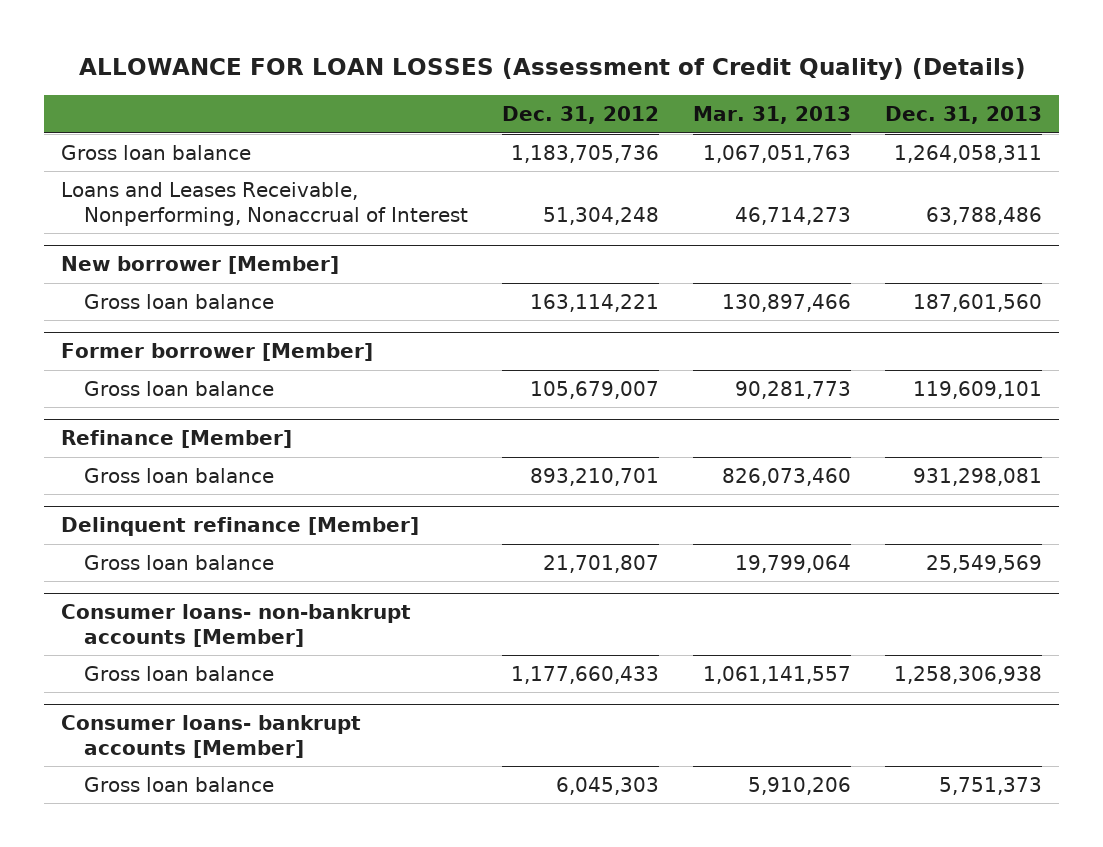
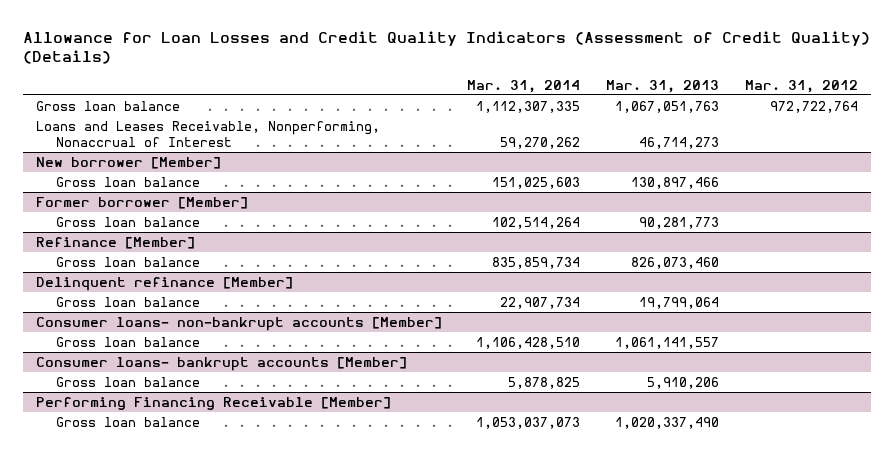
[78,58,1026,81] ALLOWANCE FOR LOAN LOSSES (Assessment of Credit Quality) (Details) -> [22,30,870,65] Allowance for Loan Losses and Credit Quality Indicators (Assessment of Credit Quality) (Details)
[501,106,659,125] Dec. 31, 2012 -> none
[884,106,1042,125] Dec. 31, 2013 -> none
none -> [467,79,581,93] Mar. 31, 2014
none -> [744,79,858,93] Mar. 31, 2012
none -> [35,396,391,410] Performing Financing Receivable [Member]
none -> [56,416,201,427] Gross loan balance

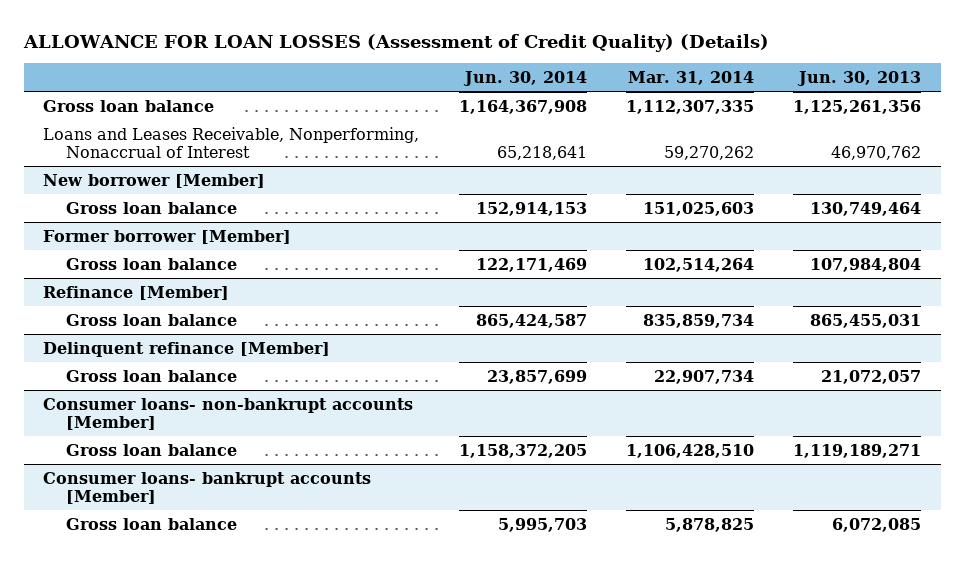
[22,30,870,65] Allowance for Loan Losses and Credit Quality Indicators (Assessment of Credit Quality) (Details) -> [22,33,769,52] ALLOWANCE FOR LOAN LOSSES (Assessment of Credit Quality) (Details)
[606,79,720,93] Mar. 31, 2013 -> none
[744,79,858,93] Mar. 31, 2012 -> none
none -> [462,70,587,86] Jun. 30, 2014
none -> [797,70,922,86] Jun. 30, 2013
[35,396,391,410] Performing Financing Receivable [Member] -> none
[56,416,201,427] Gross loan balance -> none

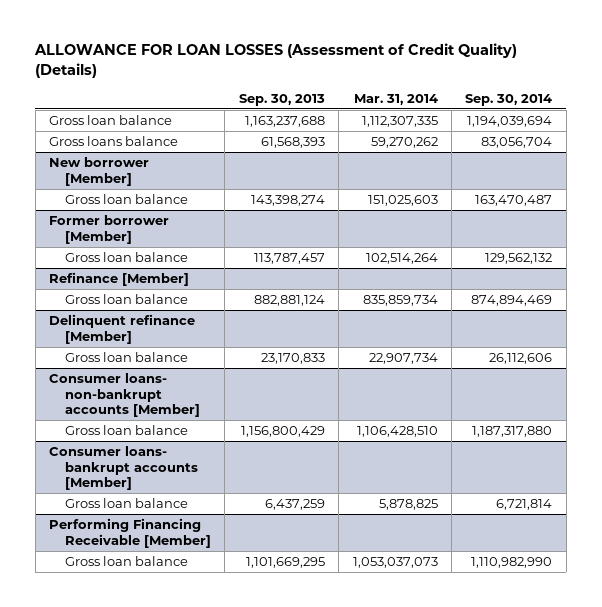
[462,70,587,86] Jun. 30, 2014 -> none
[797,70,922,86] Jun. 30, 2013 -> none
none -> [238,94,325,107] Sep. 30, 2013
none -> [465,94,553,107] Sep. 30, 2014
[43,126,420,158] Loans and Leases Receivable, Nonperforming, Nonaccrual of Interest -> [49,135,179,146] Gross loans balance
none -> [49,517,211,548] Performing Financing Receivable [Member]
none -> [64,555,188,566] Gross loan balance

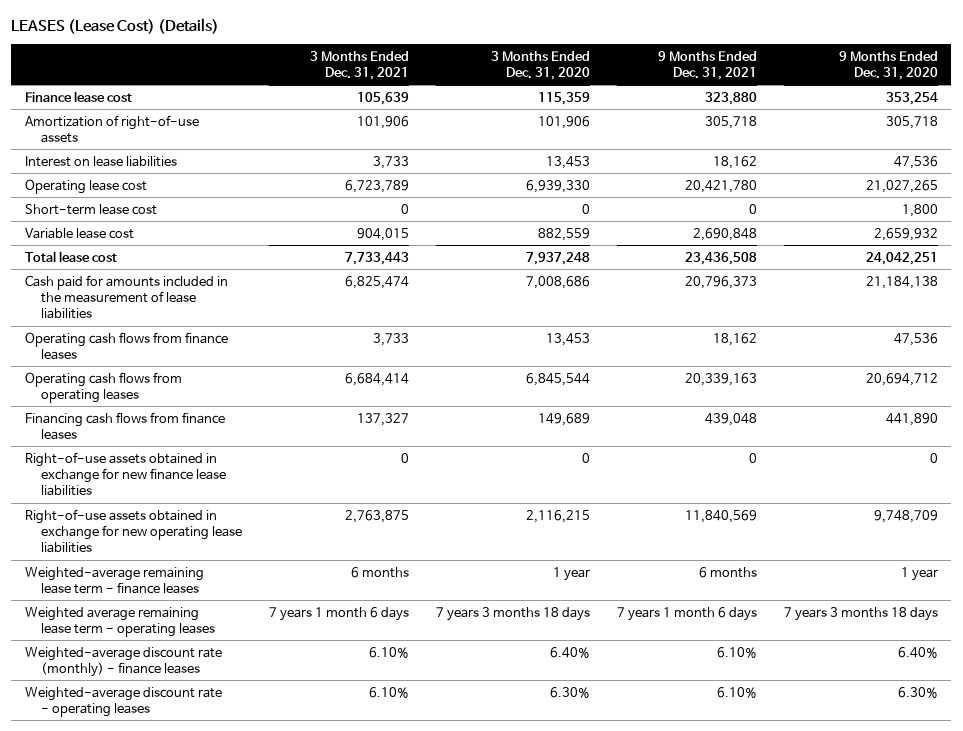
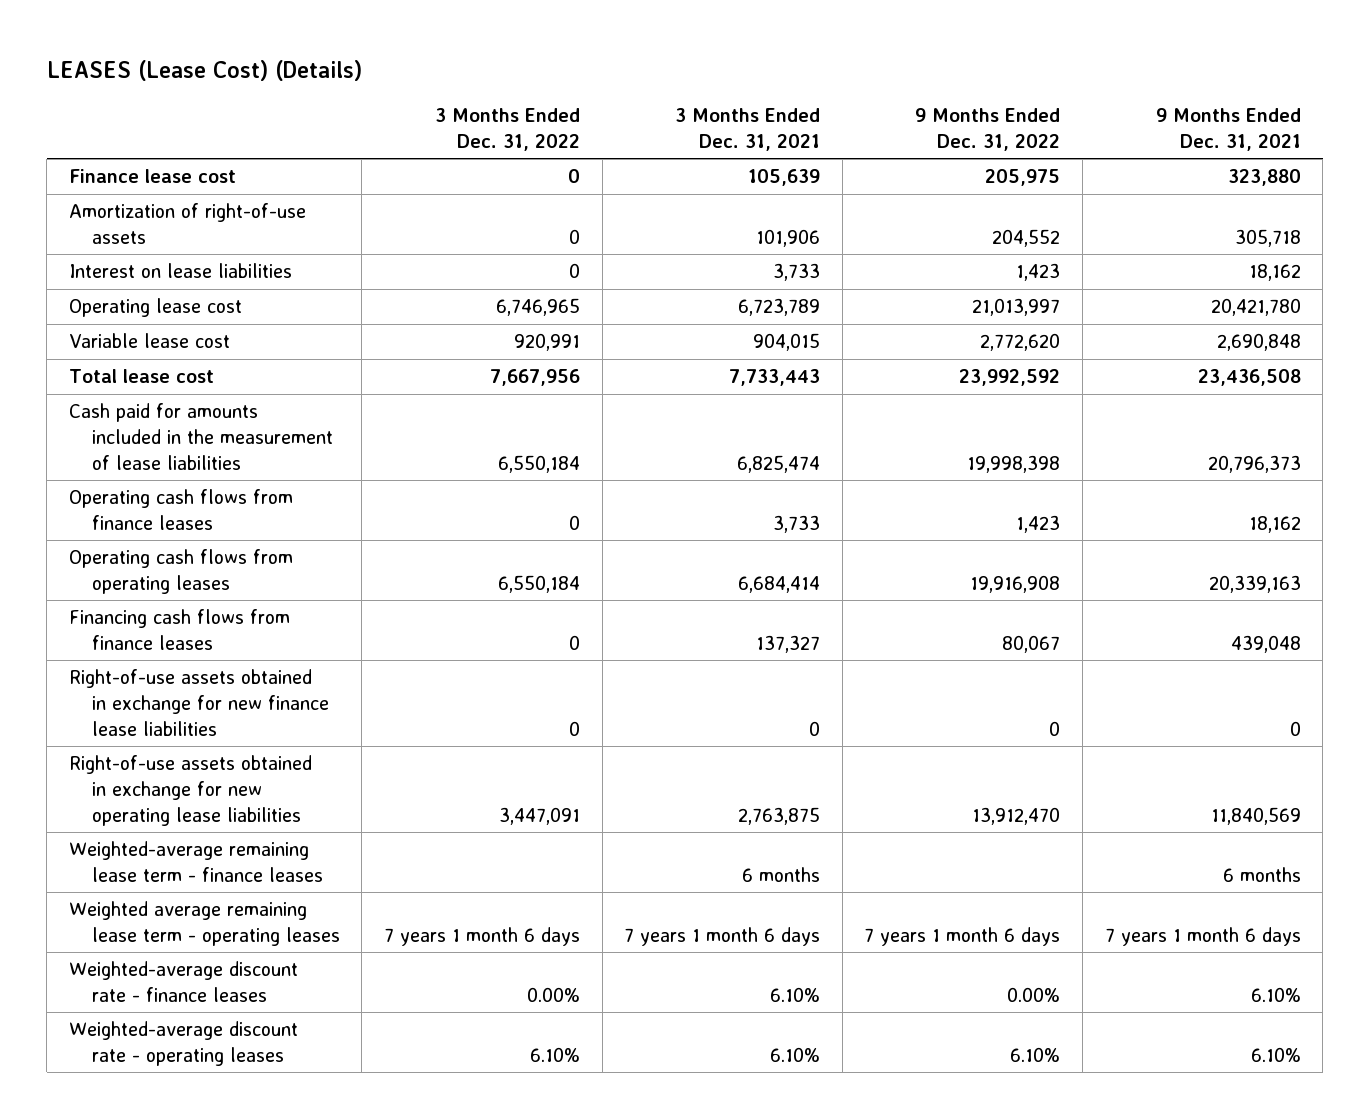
[490,50,590,81] 3 Months Ended Dec. 31, 2020 -> none
[838,50,938,81] 9 Months Ended Dec. 31, 2020 -> none
none -> [435,107,581,151] 3 Months Ended Dec. 31, 2022
none -> [915,107,1061,151] 9 Months Ended Dec. 31, 2022
[24,203,157,215] Short-term lease cost -> none
[24,646,222,678] Weighted-average discount rate (monthly) - finance leases -> [68,961,298,1002] Weighted-average discount rate - finance leases

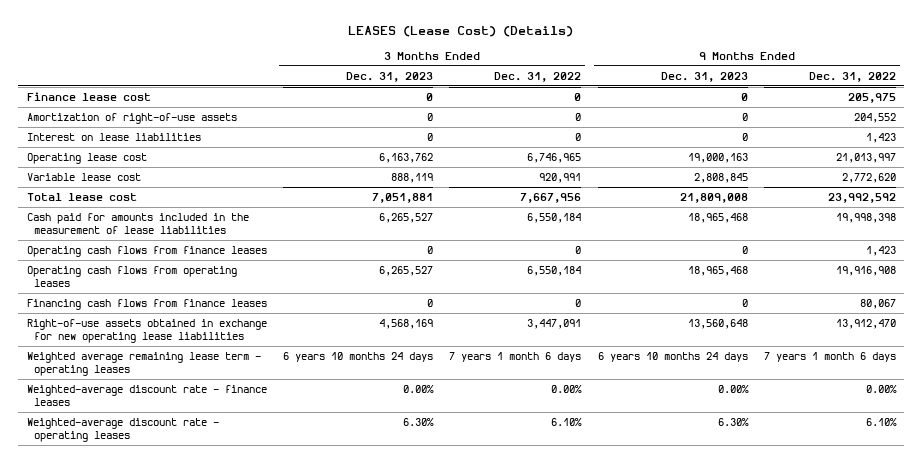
[675,107,821,151] 3 Months Ended Dec. 31, 2021 -> none
[1155,107,1301,151] 9 Months Ended Dec. 31, 2021 -> none
none -> [345,71,433,82] Dec. 31, 2023
none -> [660,71,748,82] Dec. 31, 2023
[68,669,329,736] Right-of-use assets obtained in exchange for new finance lease liabilities -> none
[68,841,323,882] Weighted-average remaining lease term - finance leases -> none

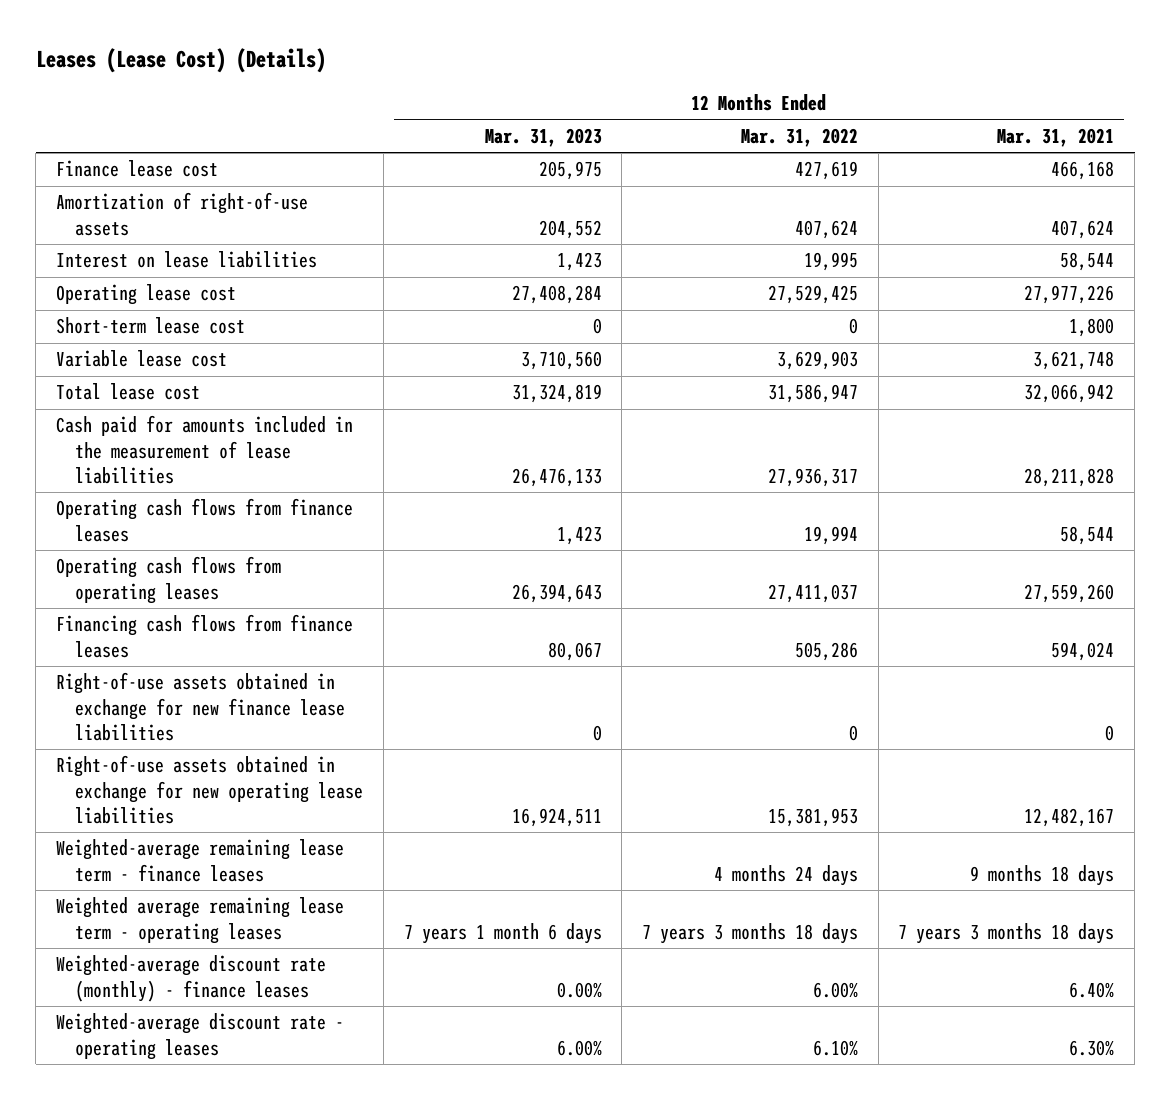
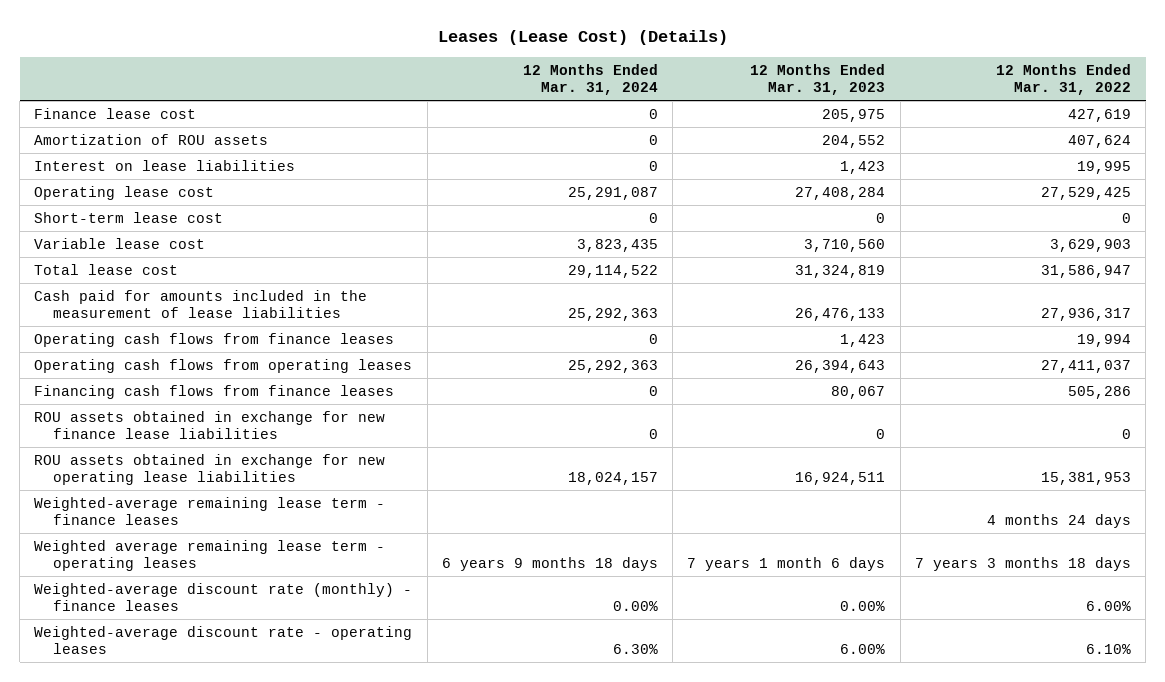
[997,127,1115,147] Mar. 31, 2021 -> none
none -> [522,63,658,96] 12 Months Ended Mar. 31, 2024
[56,192,309,236] Amortization of right-of-use assets -> [34,133,269,145] Amortization of ROU assets
[56,672,346,741] Right-of-use assets obtained in exchange for new finance lease liabilities -> [34,410,386,440] ROU assets obtained in exchange for new finance lease liabilities
[56,755,364,824] Right-of-use assets obtained in exchange for new operating lease liabilities -> [34,453,386,486] ROU assets obtained in exchange for new operating lease liabilities

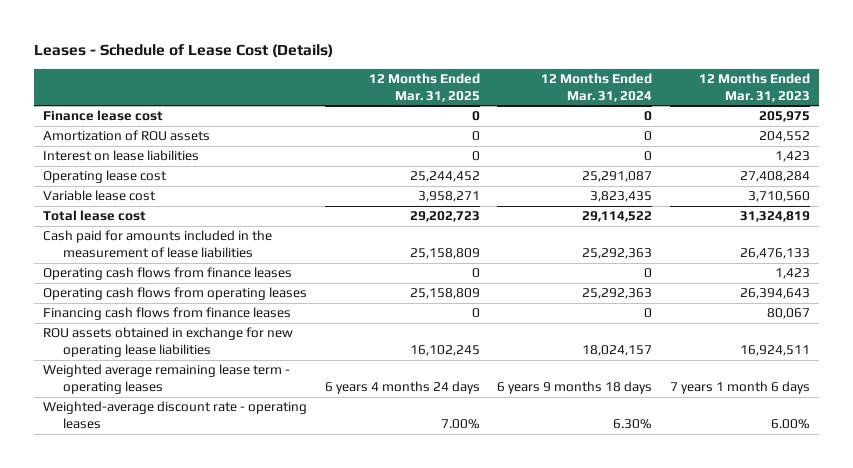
[437,30,728,46] Leases (Lease Cost) (Details) -> [34,44,334,58] Leases - Schedule of Lease Cost (Details)
[995,63,1131,96] 12 Months Ended Mar. 31, 2022 -> none
none -> [368,73,480,102] 12 Months Ended Mar. 31, 2025
[34,211,224,223] Short-term lease cost -> none
[34,410,386,440] ROU assets obtained in exchange for new finance lease liabilities -> none
[34,496,386,526] Weighted-average remaining lease term - finance leases -> none
[34,582,413,612] Weighted-average discount rate (monthly) - finance leases -> none

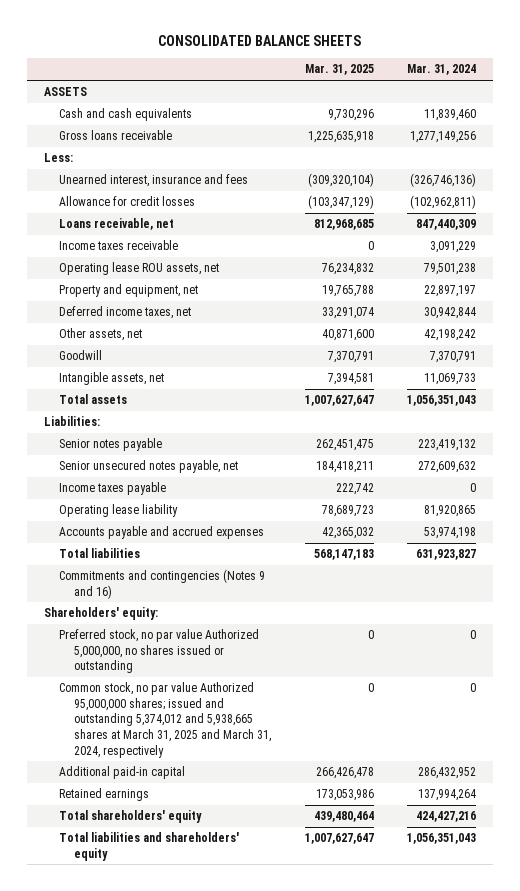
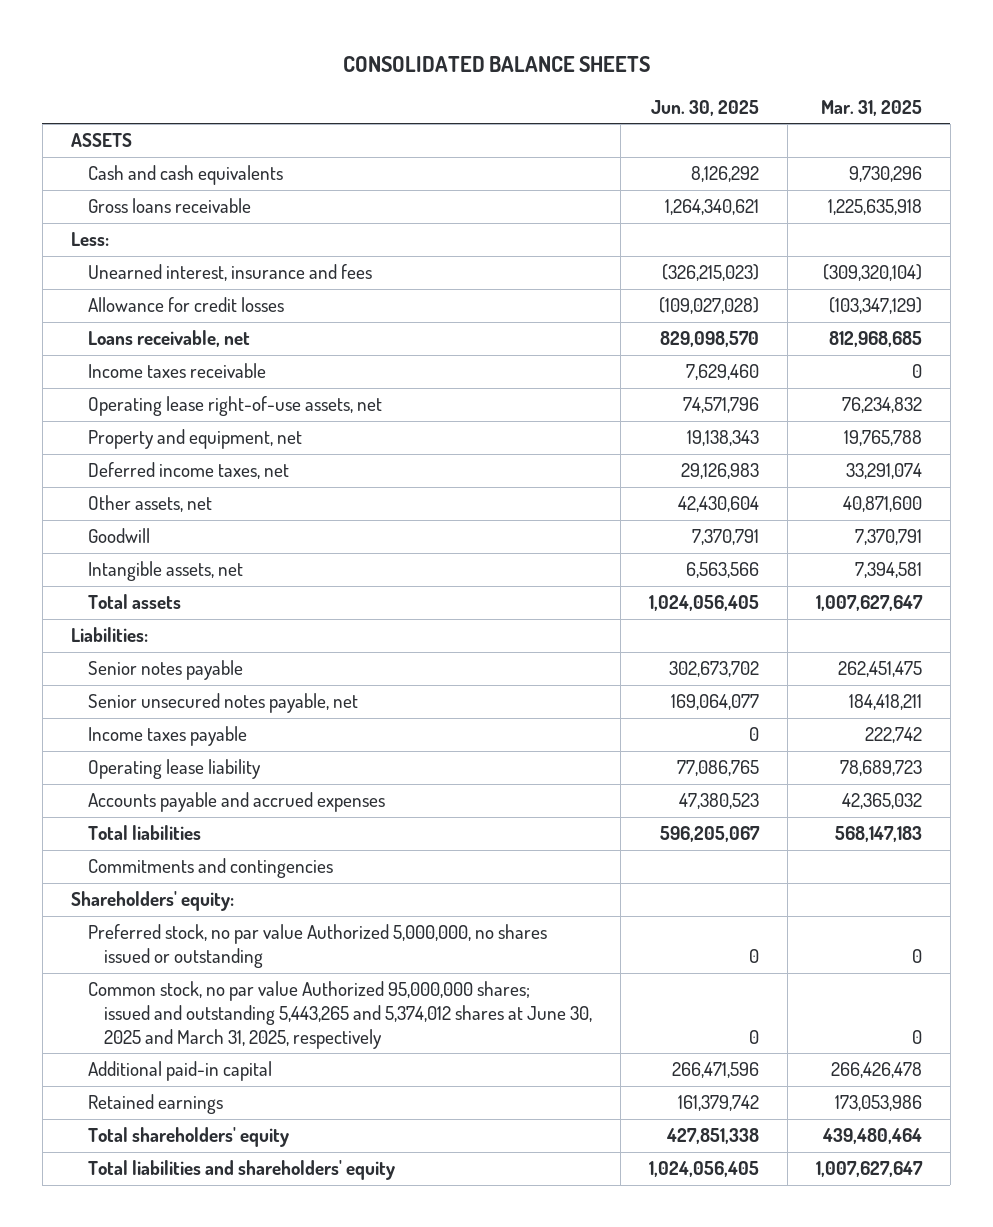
[406,64,476,76] Mar. 31, 2024 -> none
none -> [651,99,760,116] Jun. 30, 2025
[59,262,220,276] Operating lease ROU assets, net -> [87,396,382,417] Operating lease right-of-use assets, net
[59,569,266,599] Commitments and contingencies (Notes 9 and 16) -> [87,858,333,879] Commitments and contingencies
[59,682,272,758] Common stock, no par value Authorized 95,000,000 shares; issued and outstanding 5,374,012 and 5,938,665 shares at March 31, 2025 and March 31, 2024, respectively -> [87,981,593,1050] Common stock, no par value Authorized 95,000,000 shares; issued and outstanding 5,443,265 and 5,374,012 shares at June 30, 2025 and March 31, 2025, respectively

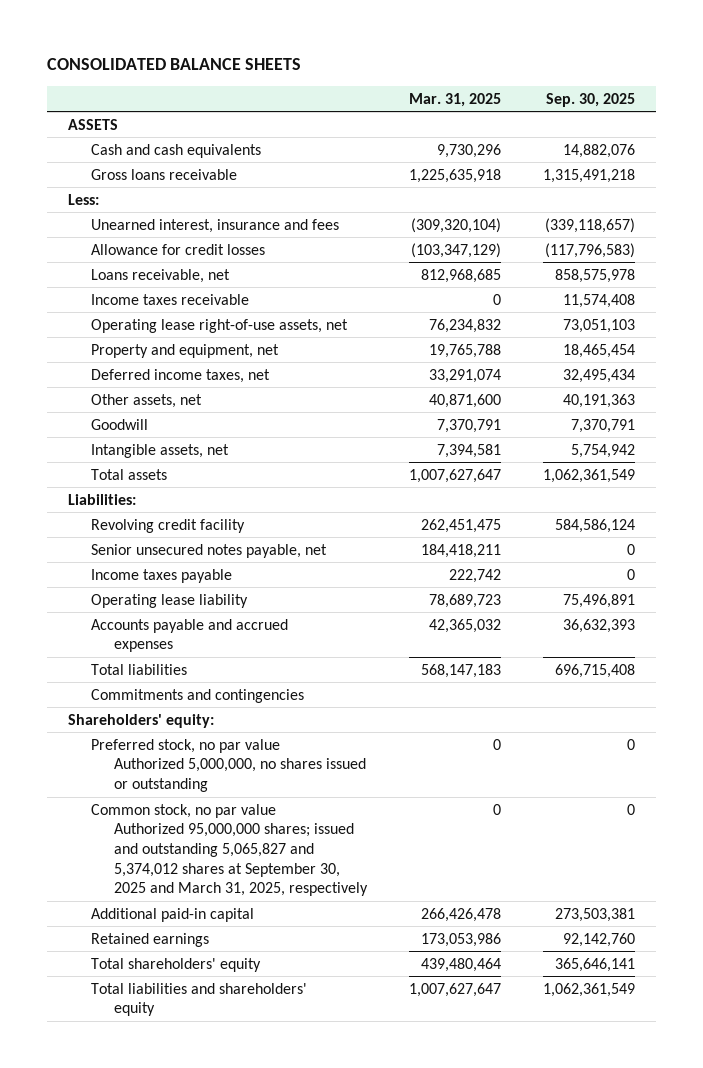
[651,99,760,116] Jun. 30, 2025 -> none
none -> [546,92,636,107] Sep. 30, 2025
[87,660,243,681] Senior notes payable -> [90,518,245,533] Revolving credit facility
[87,981,593,1050] Common stock, no par value Authorized 95,000,000 shares; issued and outstanding 5,443,265 and 5,374,012 shares at June 30, 2025 and March 31, 2025, respectively -> [90,803,369,897] Common stock, no par value Authorized 95,000,000 shares; issued and outstanding 5,065,827 and 5,374,012 shares at September 30, 2025 and March 31, 2025, respectively

